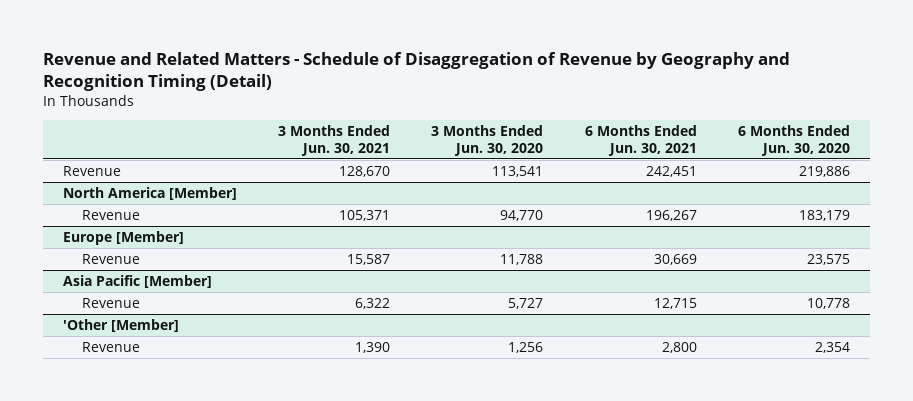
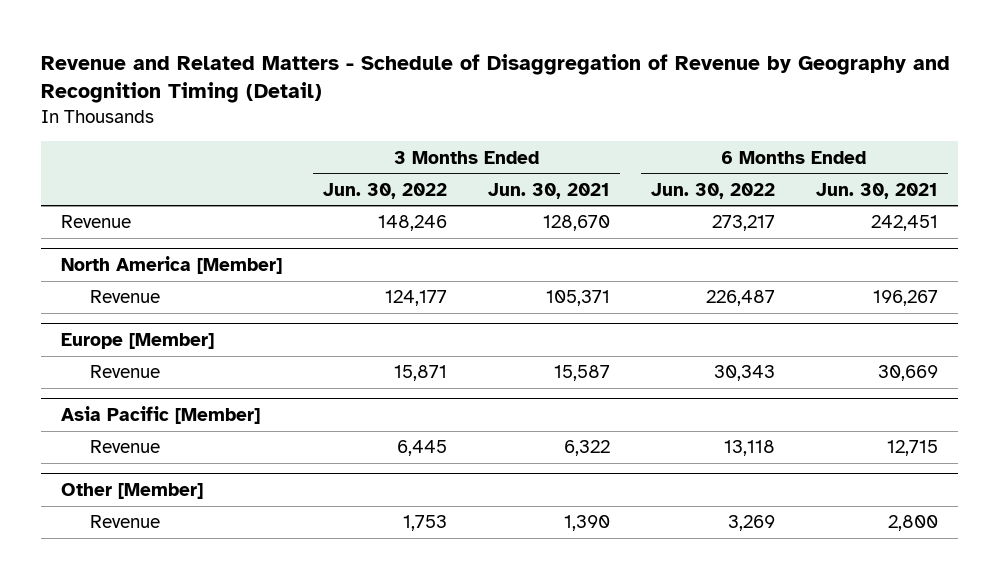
[431,124,544,157] 3 Months Ended Jun. 30, 2020 -> none
[737,124,850,157] 6 Months Ended Jun. 30, 2020 -> none
none -> [323,182,448,199] Jun. 30, 2022
none -> [650,182,775,199] Jun. 30, 2022
[63,318,180,332] 'Other [Member] -> [61,483,204,500] Other [Member]

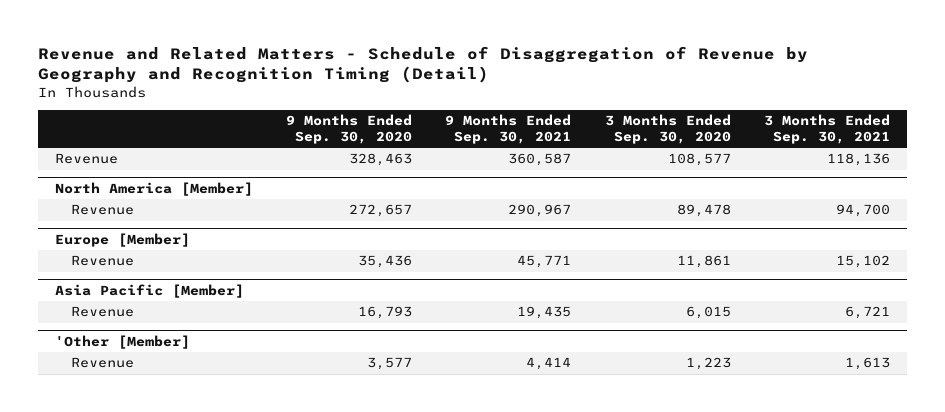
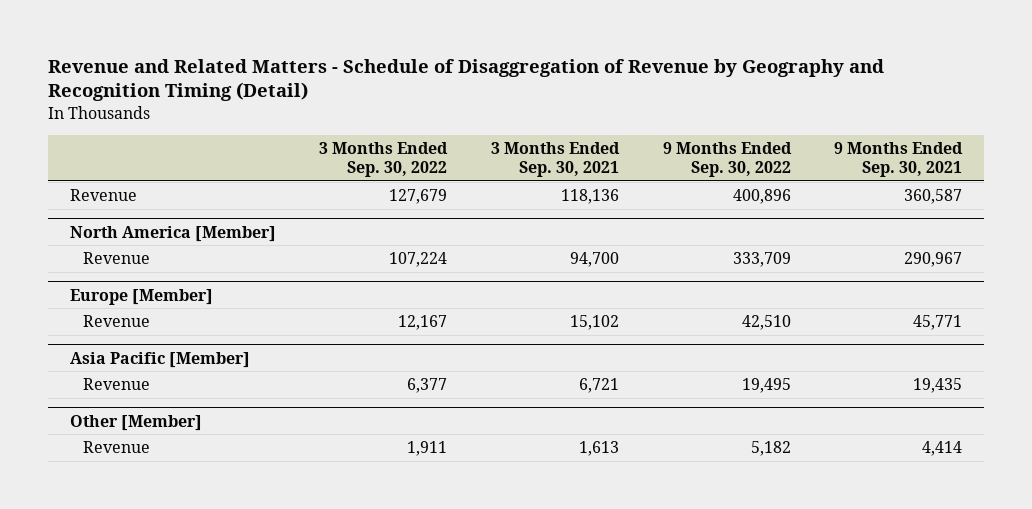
[286,114,413,144] 9 Months Ended Sep. 30, 2020 -> none
[604,114,731,144] 3 Months Ended Sep. 30, 2020 -> none
none -> [319,141,449,178] 3 Months Ended Sep. 30, 2022
none -> [662,141,792,178] 9 Months Ended Sep. 30, 2022
[54,335,190,350] 'Other [Member] -> [69,414,202,431] Other [Member]

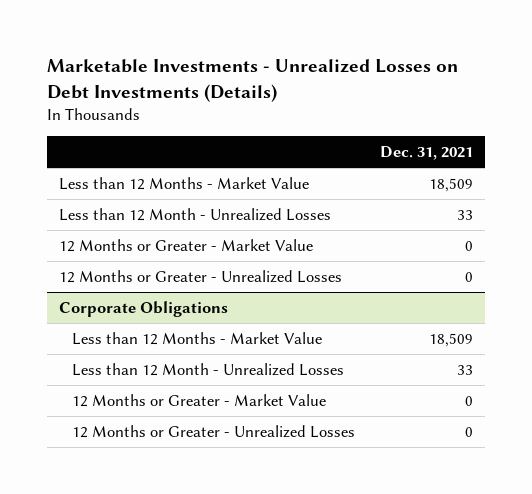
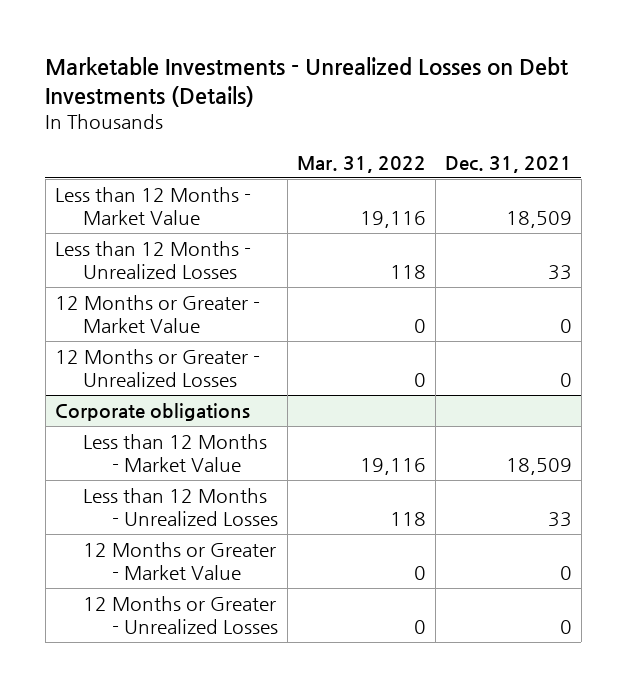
none -> [296,155,426,173] Mar. 31, 2022
[59,207,332,221] Less than 12 Month - Unrealized Losses -> [54,241,251,279] Less than 12 Months - Unrealized Losses
[59,300,229,317] Corporate Obligations -> [54,403,250,422] Corporate obligations
[71,362,344,376] Less than 12 Month - Unrealized Losses -> [83,488,278,526] Less than 12 Months - Unrealized Losses

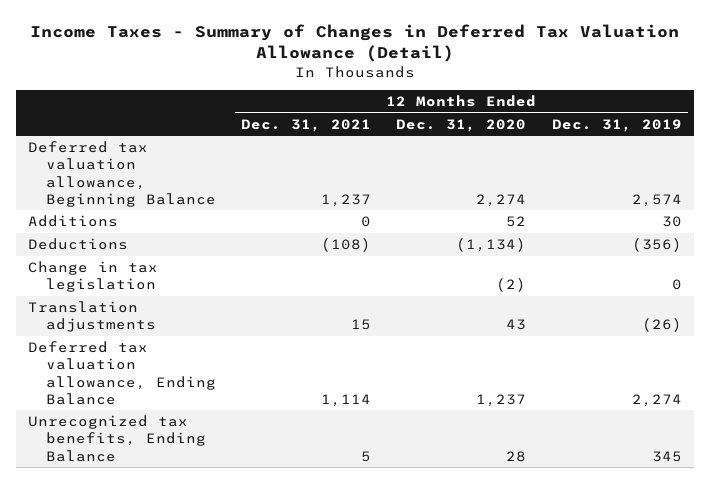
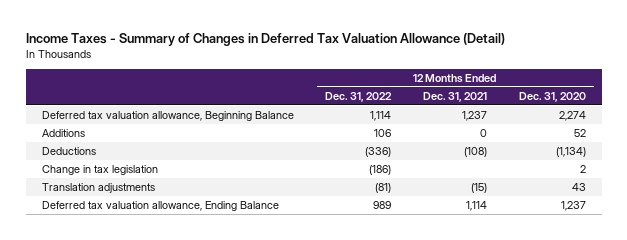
[551,118,682,132] Dec. 31, 2019 -> none
none -> [325,91,393,102] Dec. 31, 2022
[496,278,527,293] (2) -> [579,165,586,174] 2
[351,319,372,331] 15 -> [470,183,487,194] (15)
[28,415,207,462] Unrecognized tax benefits, Ending Balance -> none

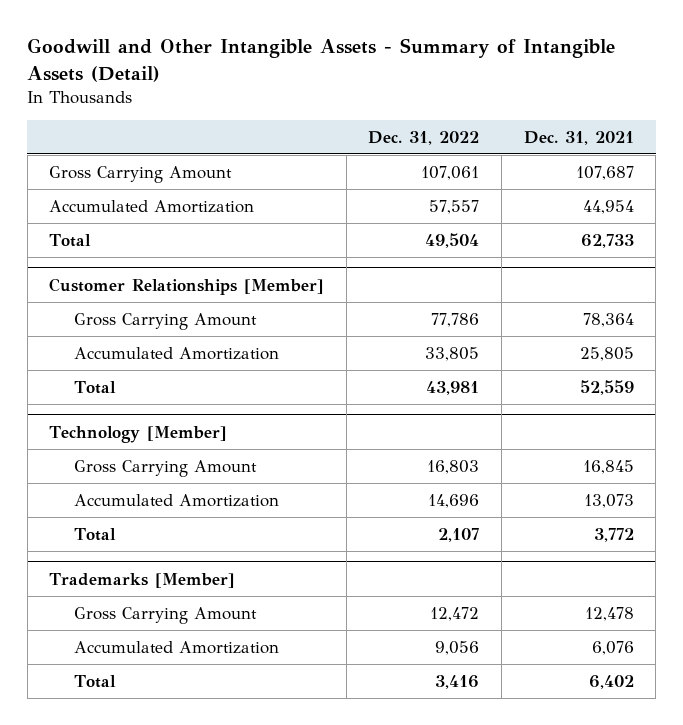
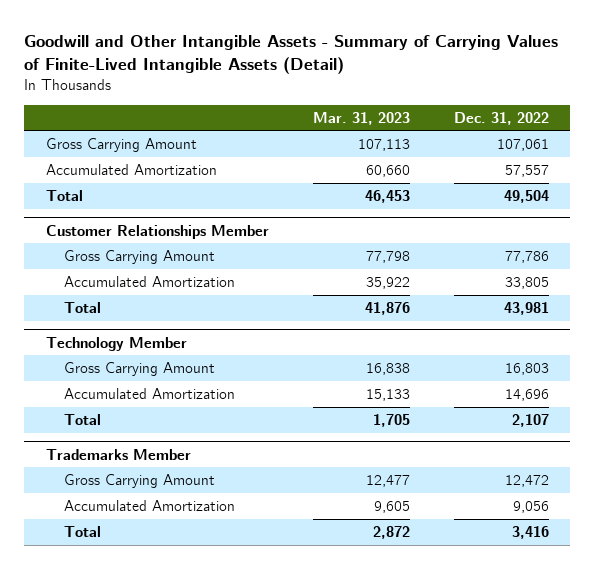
[27,38,616,82] Goodwill and Other Intangible Assets - Summary of Intangible Assets (Detail) -> [23,34,558,74] Goodwill and Other Intangible Assets - Summary of Carrying Values of Finite-Lived Intangible Assets (Detail)
[523,130,634,145] Dec. 31, 2021 -> none
none -> [312,111,410,125] Mar. 31, 2023
[49,277,325,295] Customer Relationships [Member] -> [45,224,269,239] Customer Relationships Member
[49,425,228,443] Technology [Member] -> [45,336,187,351] Technology Member
[49,572,236,588] Trademarks [Member] -> [45,448,191,460] Trademarks Member

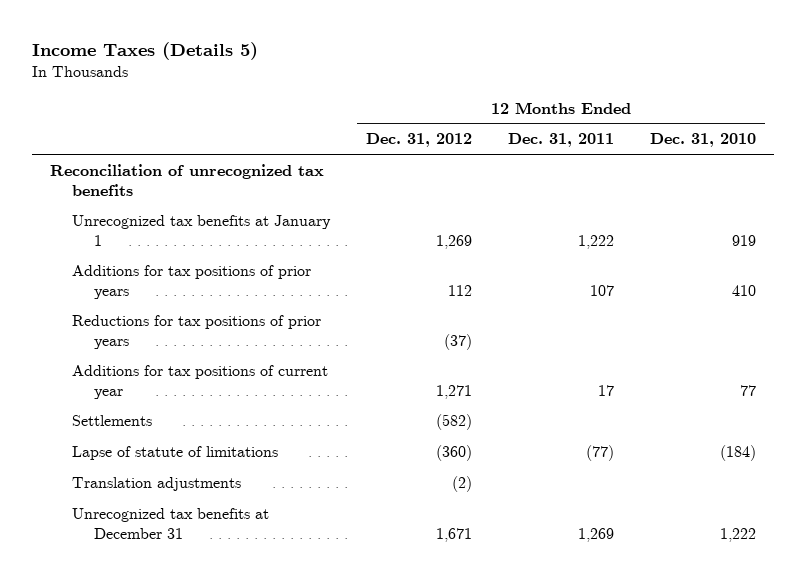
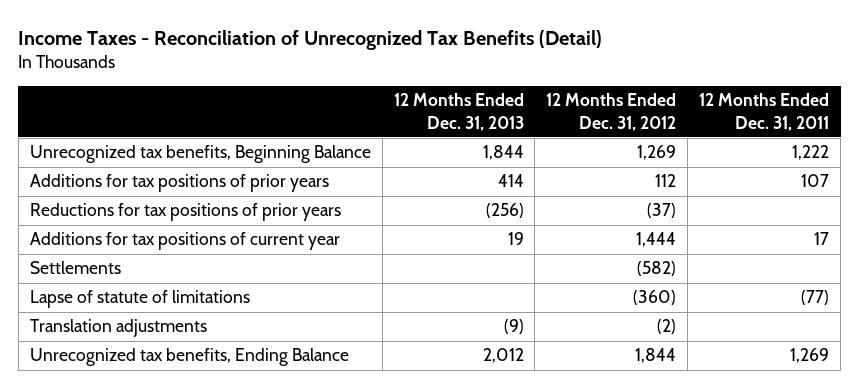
[31,41,258,60] Income Taxes (Details 5) -> [18,30,603,51] Income Taxes - Reconciliation of Unrecognized Tax Benefits (Detail)
[650,133,757,148] Dec. 31, 2010 -> none
none -> [393,93,524,131] 12 Months Ended Dec. 31, 2013
[49,163,324,196] Reconciliation of unrecognized tax benefits -> none
[71,214,331,246] Unrecognized tax benefits at January 1 -> [29,145,371,164] Unrecognized tax benefits, Beginning Balance
[436,384,473,399] 1,271 -> [636,232,677,248] 1,444
[71,507,269,539] Unrecognized tax benefits at December 31 -> [29,348,349,367] Unrecognized tax benefits, Ending Balance
[436,527,473,542] 1,671 -> [635,348,677,364] 1,844

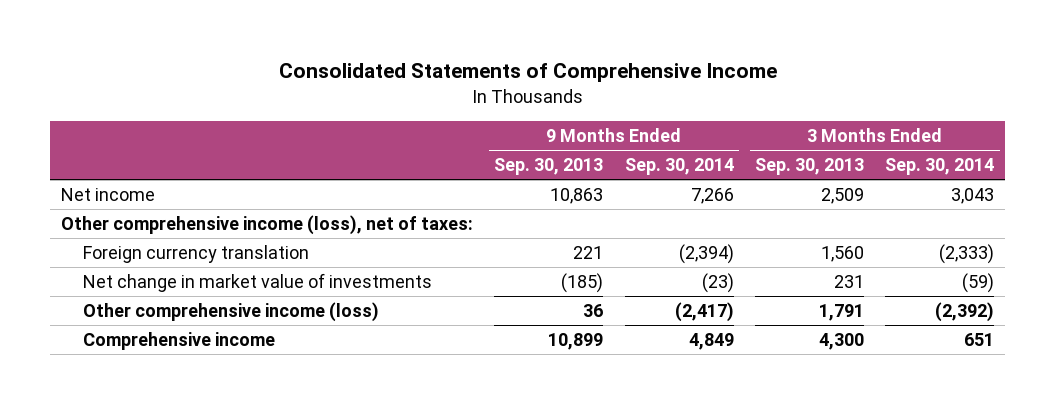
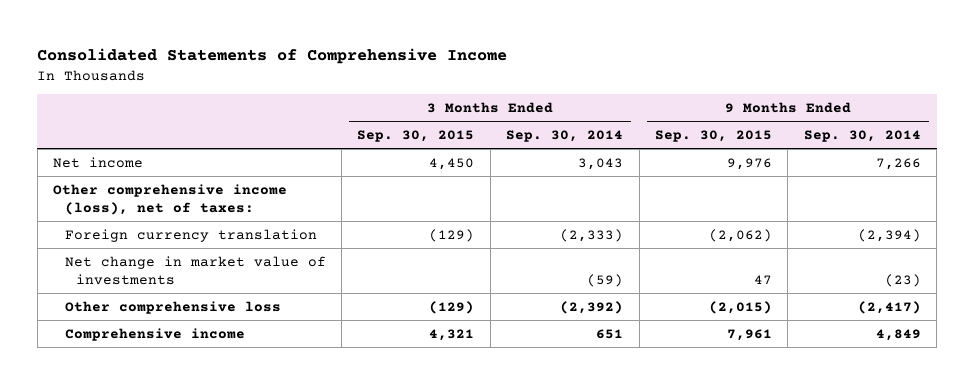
[494,158,604,176] Sep. 30, 2013 -> none
[754,158,864,176] Sep. 30, 2013 -> none
none -> [357,130,475,143] Sep. 30, 2015
none -> [654,130,772,143] Sep. 30, 2015
[83,302,380,323] Other comprehensive income (loss) -> [64,300,281,314] Other comprehensive loss

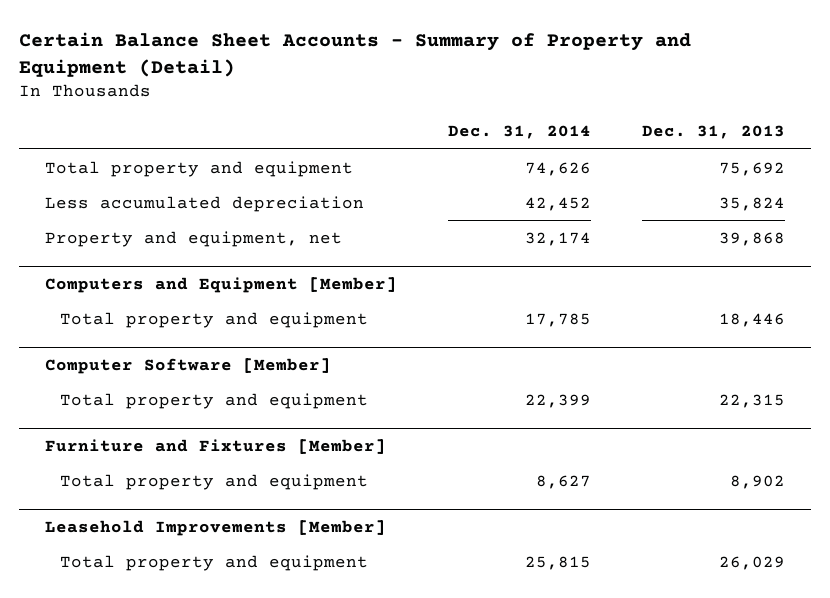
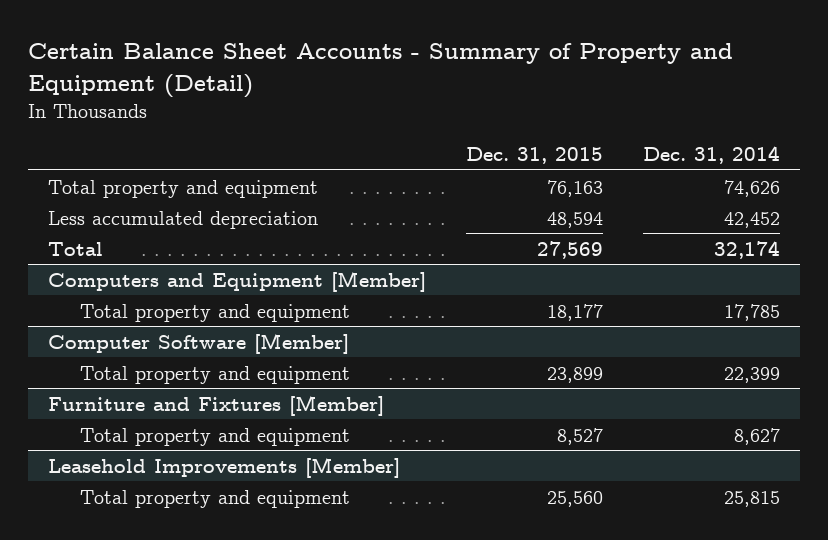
[642,125,786,140] Dec. 31, 2013 -> none
none -> [465,146,603,164] Dec. 31, 2015
[44,230,342,247] Property and equipment, net -> [47,241,103,256] Total

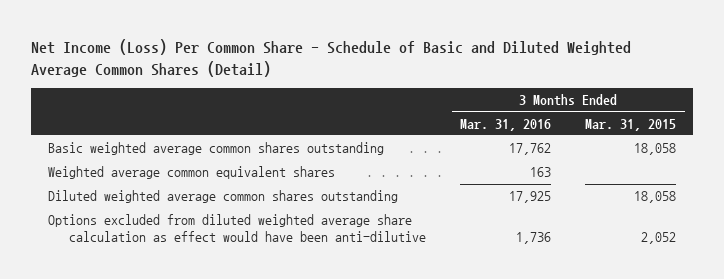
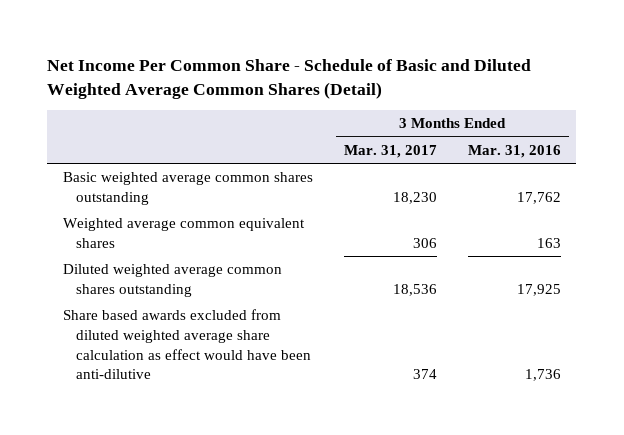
[30,39,631,78] Net Income (Loss) Per Common Share - Schedule of Basic and Diluted Weighted Average Common Shares (Detail) -> [47,58,532,99] Net Income Per Common Share - Schedule of Basic and Diluted Weighted Average Common Shares (Detail)
[585,118,677,131] Mar. 31, 2015 -> none
none -> [343,145,437,159] Mar. 31, 2017
[47,214,427,242] Options excluded from diluted weighted average share calculation as effect would have been anti-dilutive -> [62,309,311,380] Share based awards excluded from diluted weighted average share calculation as effect would have been anti-dilutive

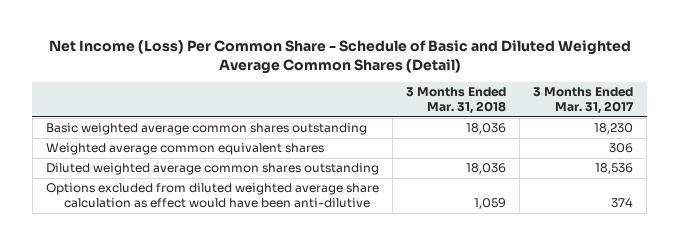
[47,58,532,99] Net Income Per Common Share - Schedule of Basic and Diluted Weighted Average Common Shares (Detail) -> [48,40,631,74] Net Income (Loss) Per Common Share - Schedule of Basic and Diluted Weighted Average Common Shares (Detail)
[467,145,561,159] Mar. 31, 2016 -> none
none -> [406,87,507,115] 3 Months Ended Mar. 31, 2018
[62,309,311,380] Share based awards excluded from diluted weighted average share calculation as effect would have been anti-dilutive -> [45,183,379,209] Options excluded from diluted weighted average share calculation as effect would have been anti-dilutive

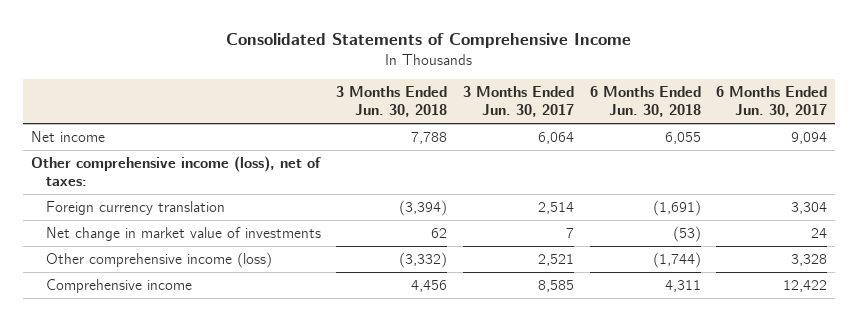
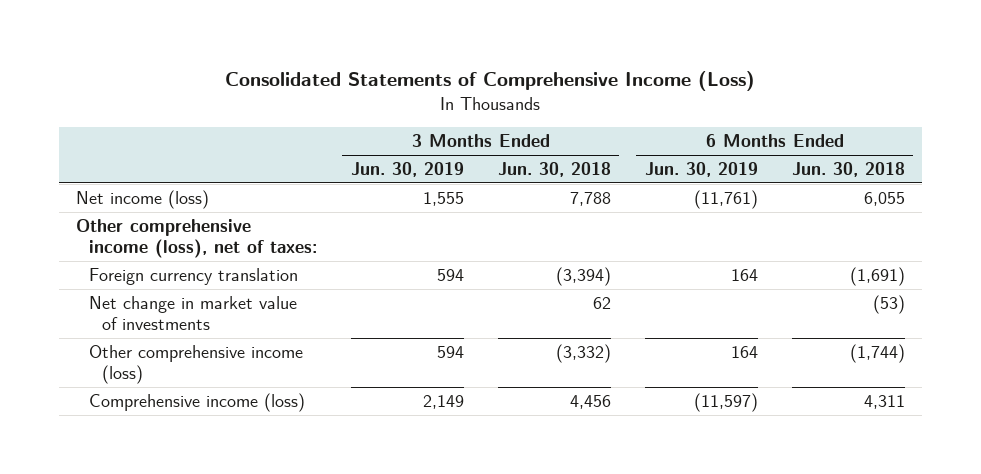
[226,33,632,49] Consolidated Statements of Comprehensive Income -> [225,70,756,91] Consolidated Statements of Comprehensive Income (Loss)
[463,85,575,118] 3 Months Ended Jun. 30, 2017 -> none
[716,85,828,118] 6 Months Ended Jun. 30, 2017 -> none
none -> [350,162,464,178] Jun. 30, 2019
none -> [644,162,758,178] Jun. 30, 2019
[30,130,105,142] Net income -> [75,190,209,210] Net income (loss)
[45,278,192,293] Comprehensive income -> [88,393,305,413] Comprehensive income (loss)

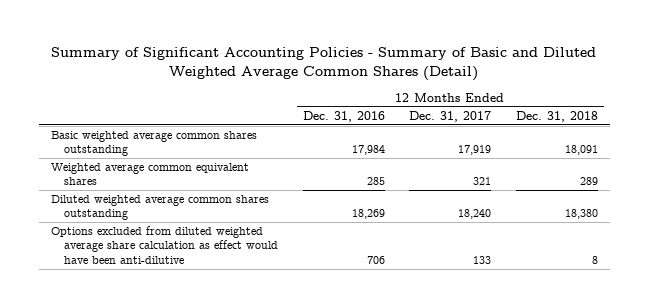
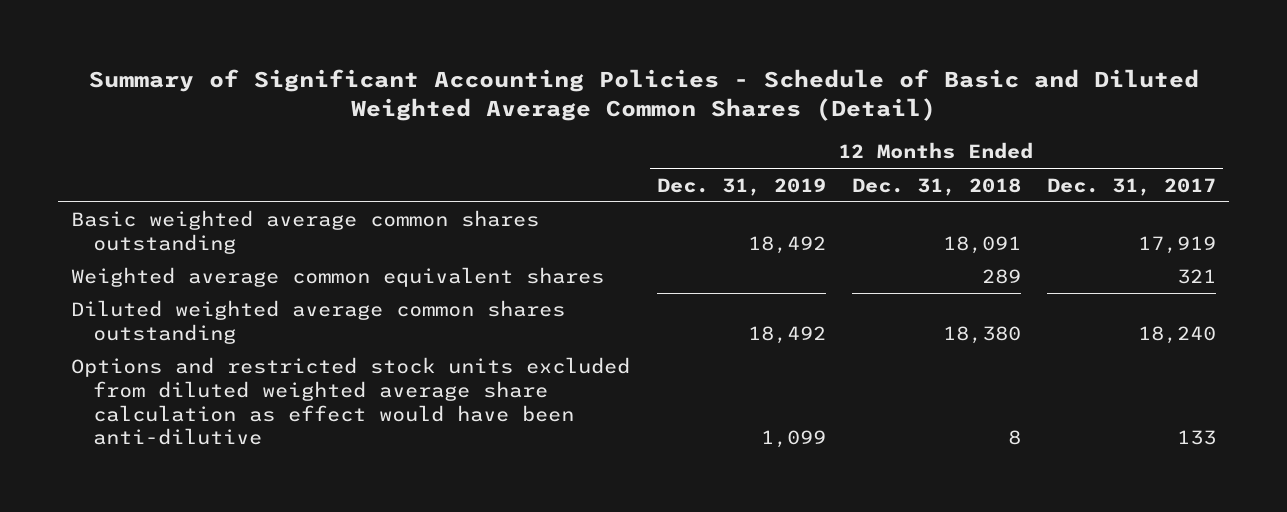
[51,47,597,82] Summary of Significant Accounting Policies - Summary of Basic and Diluted Weighted Average Common Shares (Detail) -> [88,69,1199,122] Summary of Significant Accounting Policies - Schedule of Basic and Diluted Weighted Average Common Shares (Detail)
[302,110,385,122] Dec. 31, 2016 -> none
none -> [656,177,826,196] Dec. 31, 2019
[50,226,279,264] Options excluded from diluted weighted average share calculation as effect would have been anti-dilutive -> [71,357,631,446] Options and restricted stock units excluded from diluted weighted average share calculation as effect would have been anti-dilutive

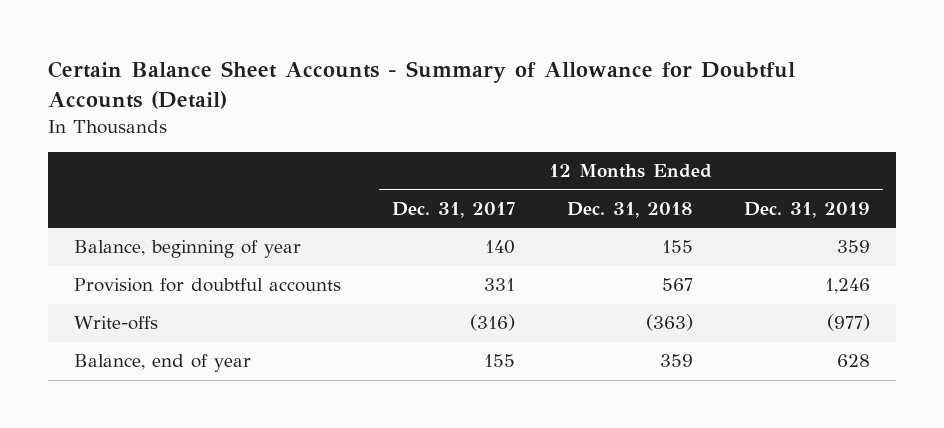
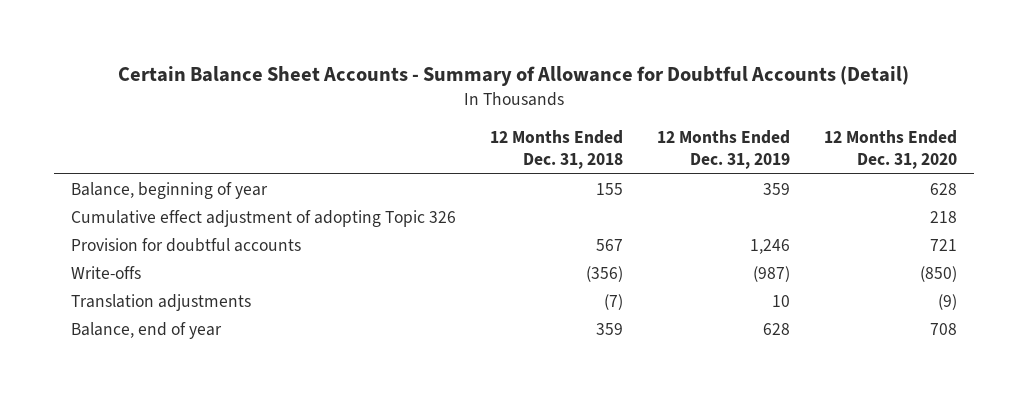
[392,202,516,219] Dec. 31, 2017 -> none
none -> [823,129,957,170] 12 Months Ended Dec. 31, 2020
none -> [70,210,456,228] Cumulative effect adjustment of adopting Topic 326
[645,314,693,332] (363) -> [585,266,623,283] (356)
[827,314,871,332] (977) -> [752,266,790,283] (987)
none -> [70,294,251,312] Translation adjustments

